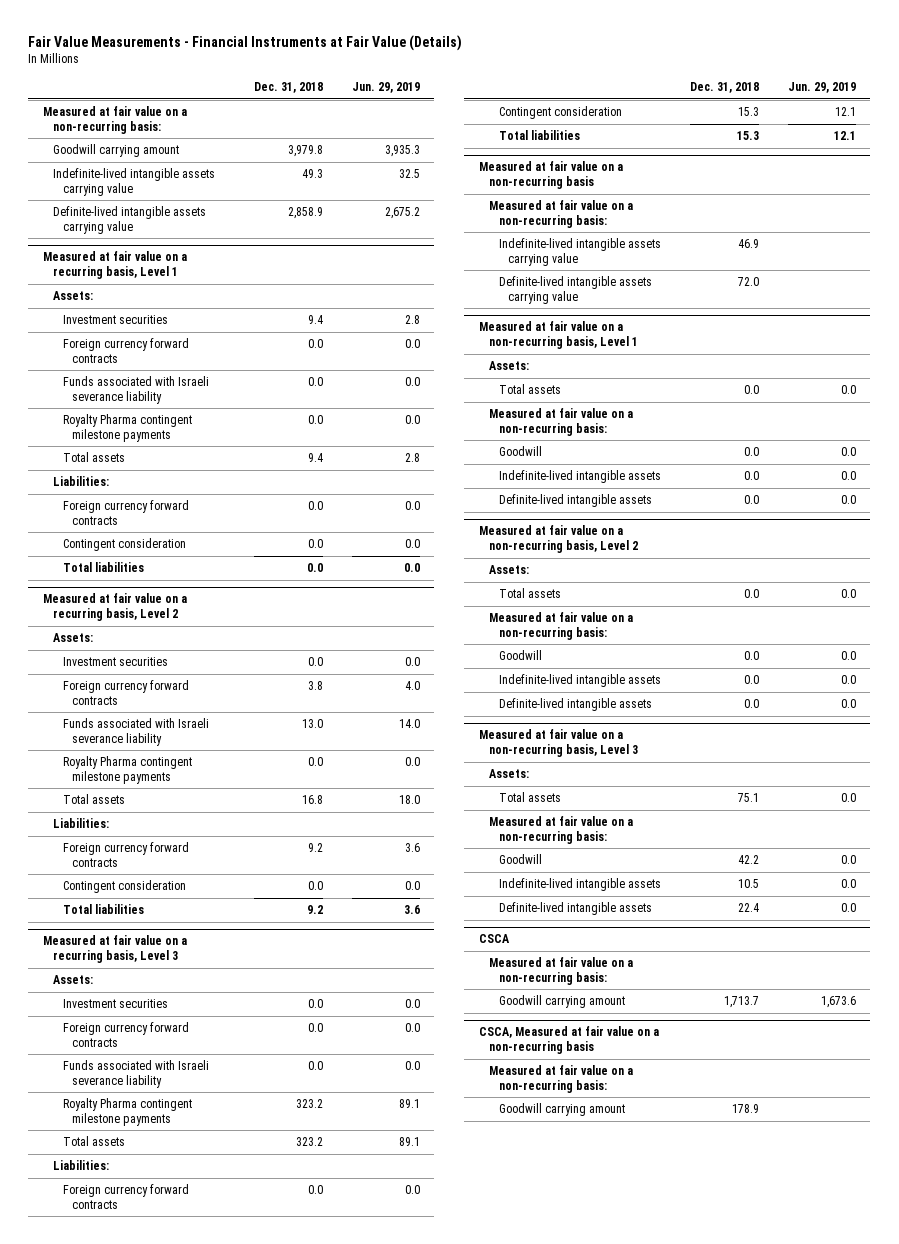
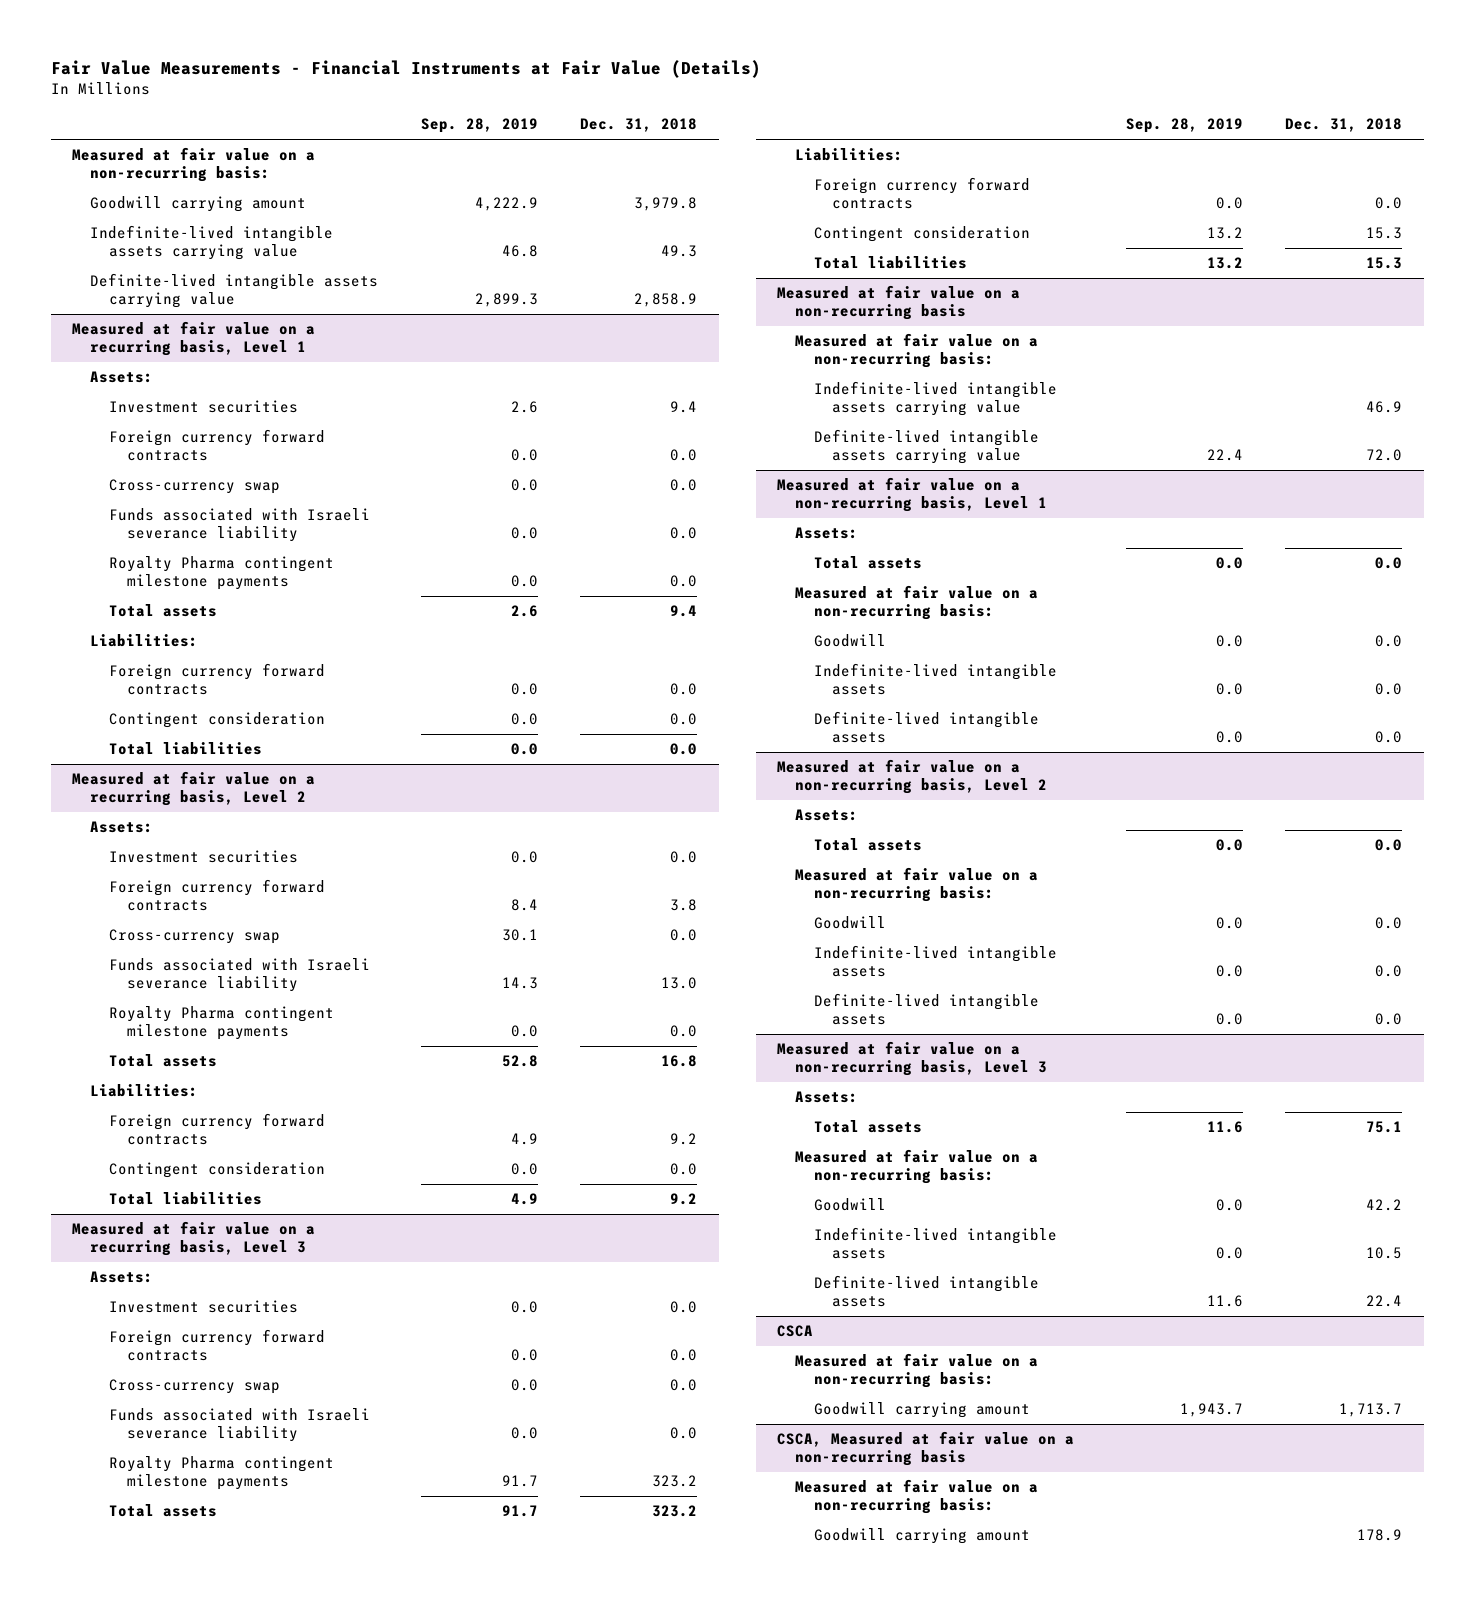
[351,82,420,94] Jun. 29, 2019 -> none
none -> [420,118,538,134] Sep. 28, 2019
none -> [108,479,280,495] Cross-currency swap
none -> [108,929,280,945] Cross-currency swap
none -> [108,1379,280,1395] Cross-currency swap

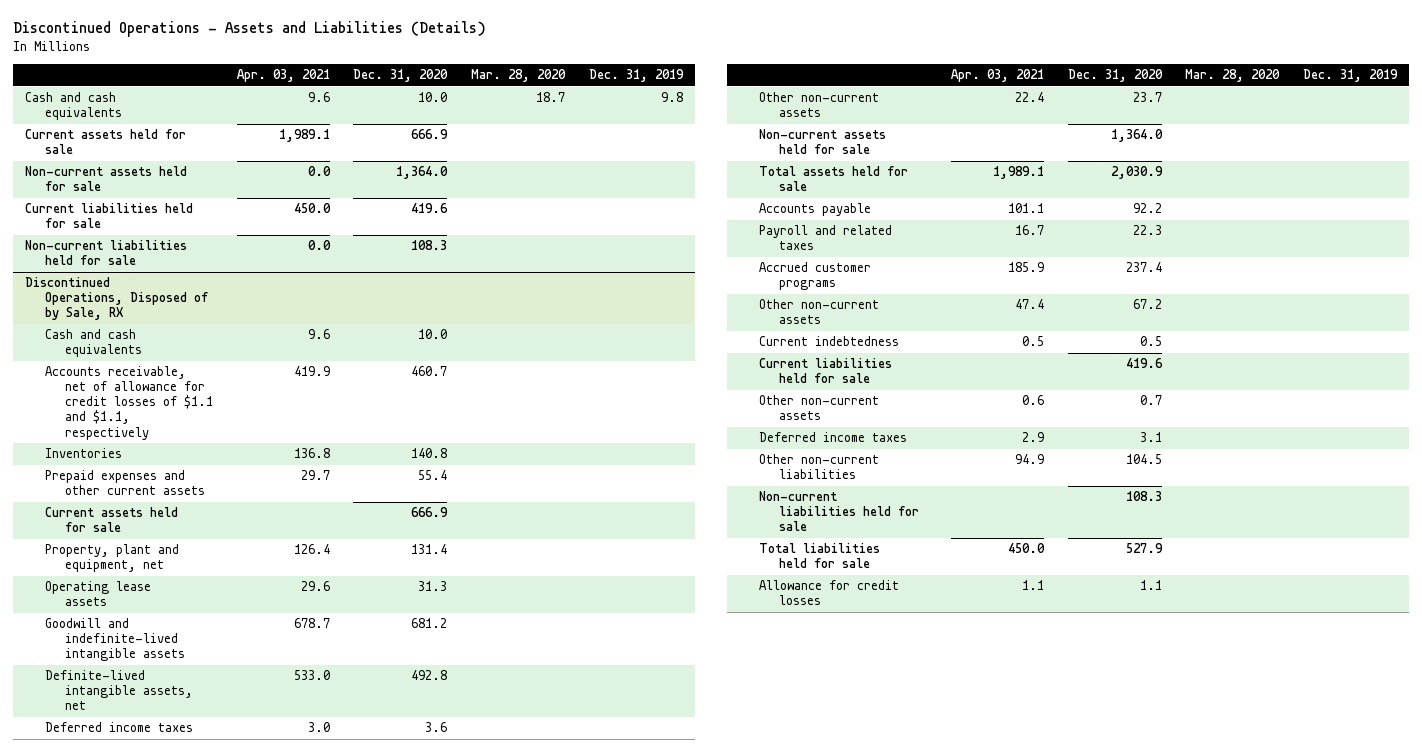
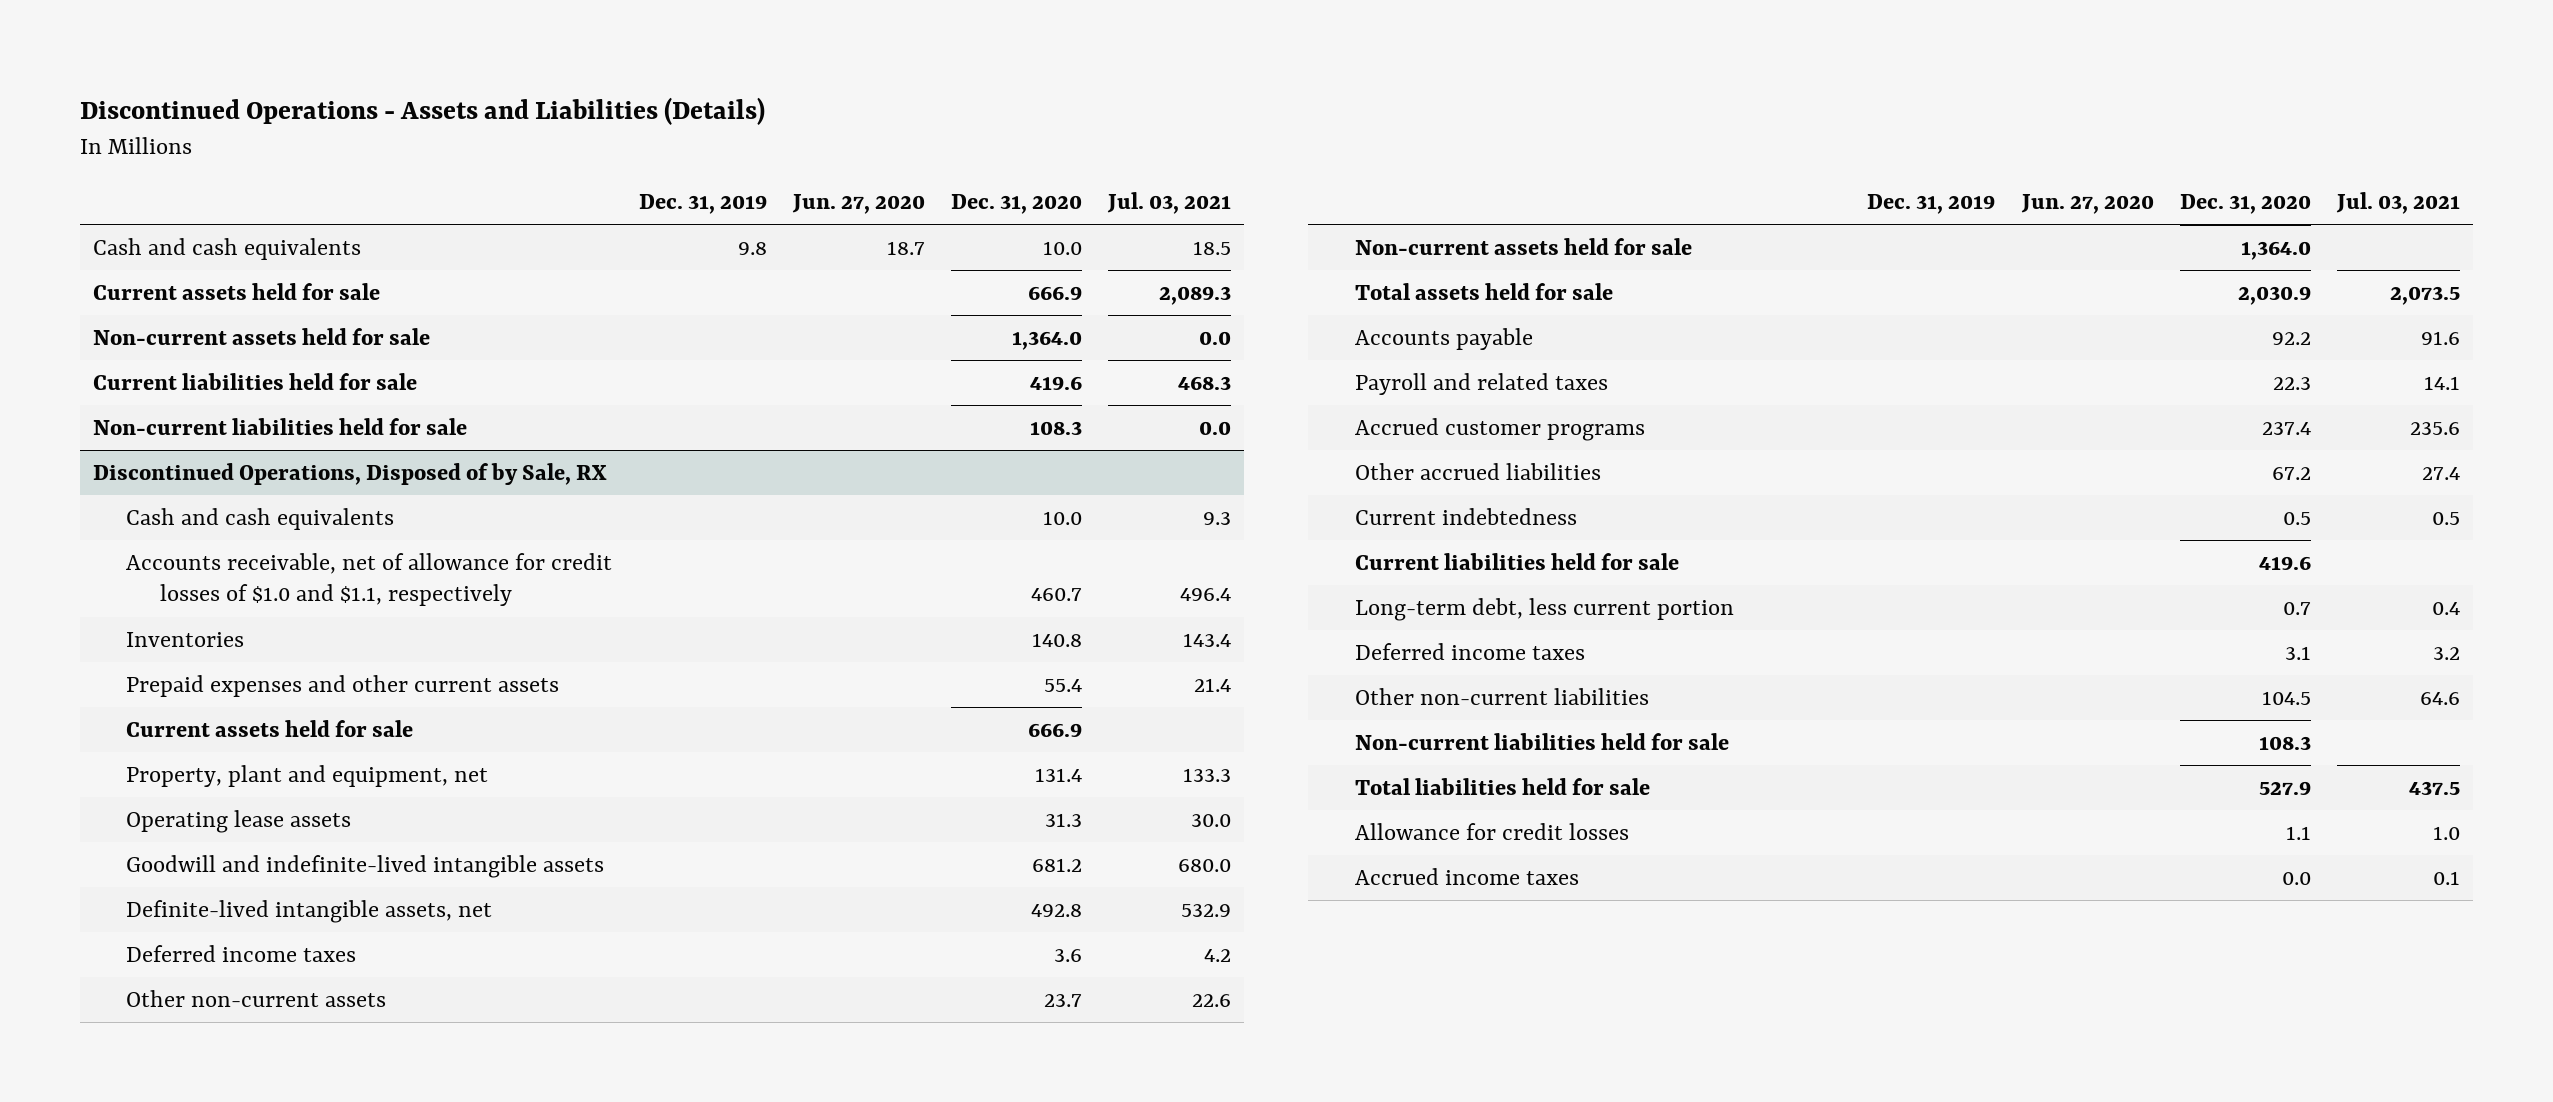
[236,69,330,83] Apr. 03, 2021 -> none
[471,69,567,83] Mar. 28, 2020 -> none
none -> [791,194,925,215] Jun. 27, 2020
none -> [1107,192,1232,215] Jul. 03, 2021
[44,366,213,440] Accounts receivable, net of allowance for credit losses of $1.1 and $1.1, respectively -> [126,552,613,607] Accounts receivable, net of allowance for credit losses of $1.0 and $1.1, respectively
[759,299,880,325] Other non-current assets -> [1355,462,1602,480] Other accrued liabilities
[759,395,880,421] Other non-current assets -> [1355,597,1735,621] Long-term debt, less current portion
none -> [1355,867,1580,885] Accrued income taxes

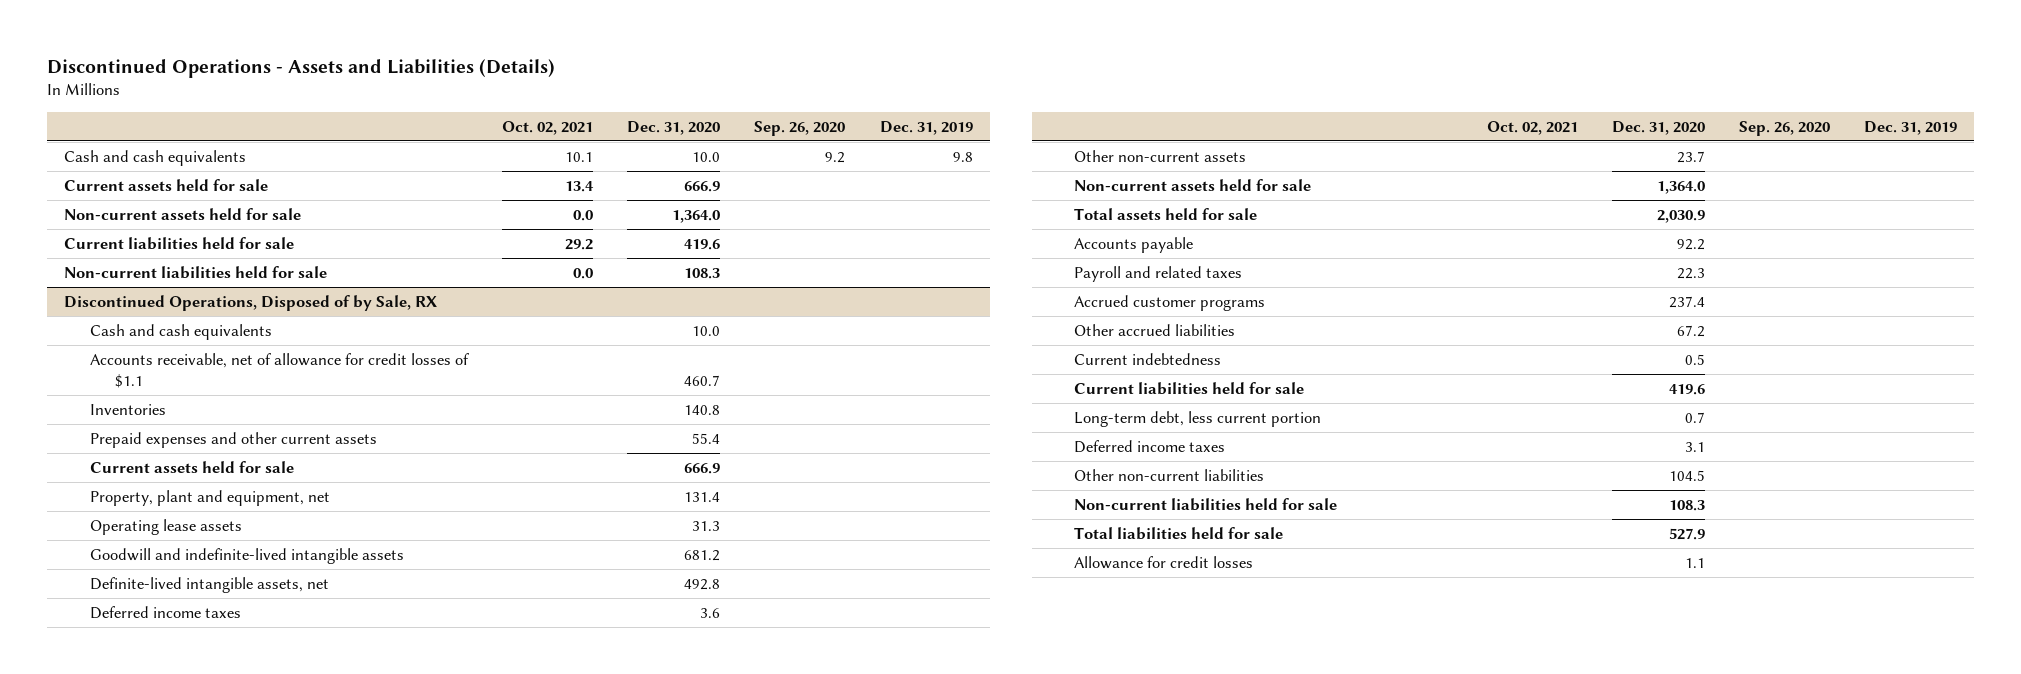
[791,194,925,215] Jun. 27, 2020 -> none
[1107,192,1232,215] Jul. 03, 2021 -> none
none -> [501,121,593,136] Oct. 02, 2021
none -> [754,121,846,137] Sep. 26, 2020
[126,552,613,607] Accounts receivable, net of allowance for credit losses of $1.0 and $1.1, respectively -> [89,352,469,388] Accounts receivable, net of allowance for credit losses of $1.1
[1355,867,1580,885] Accrued income taxes -> none

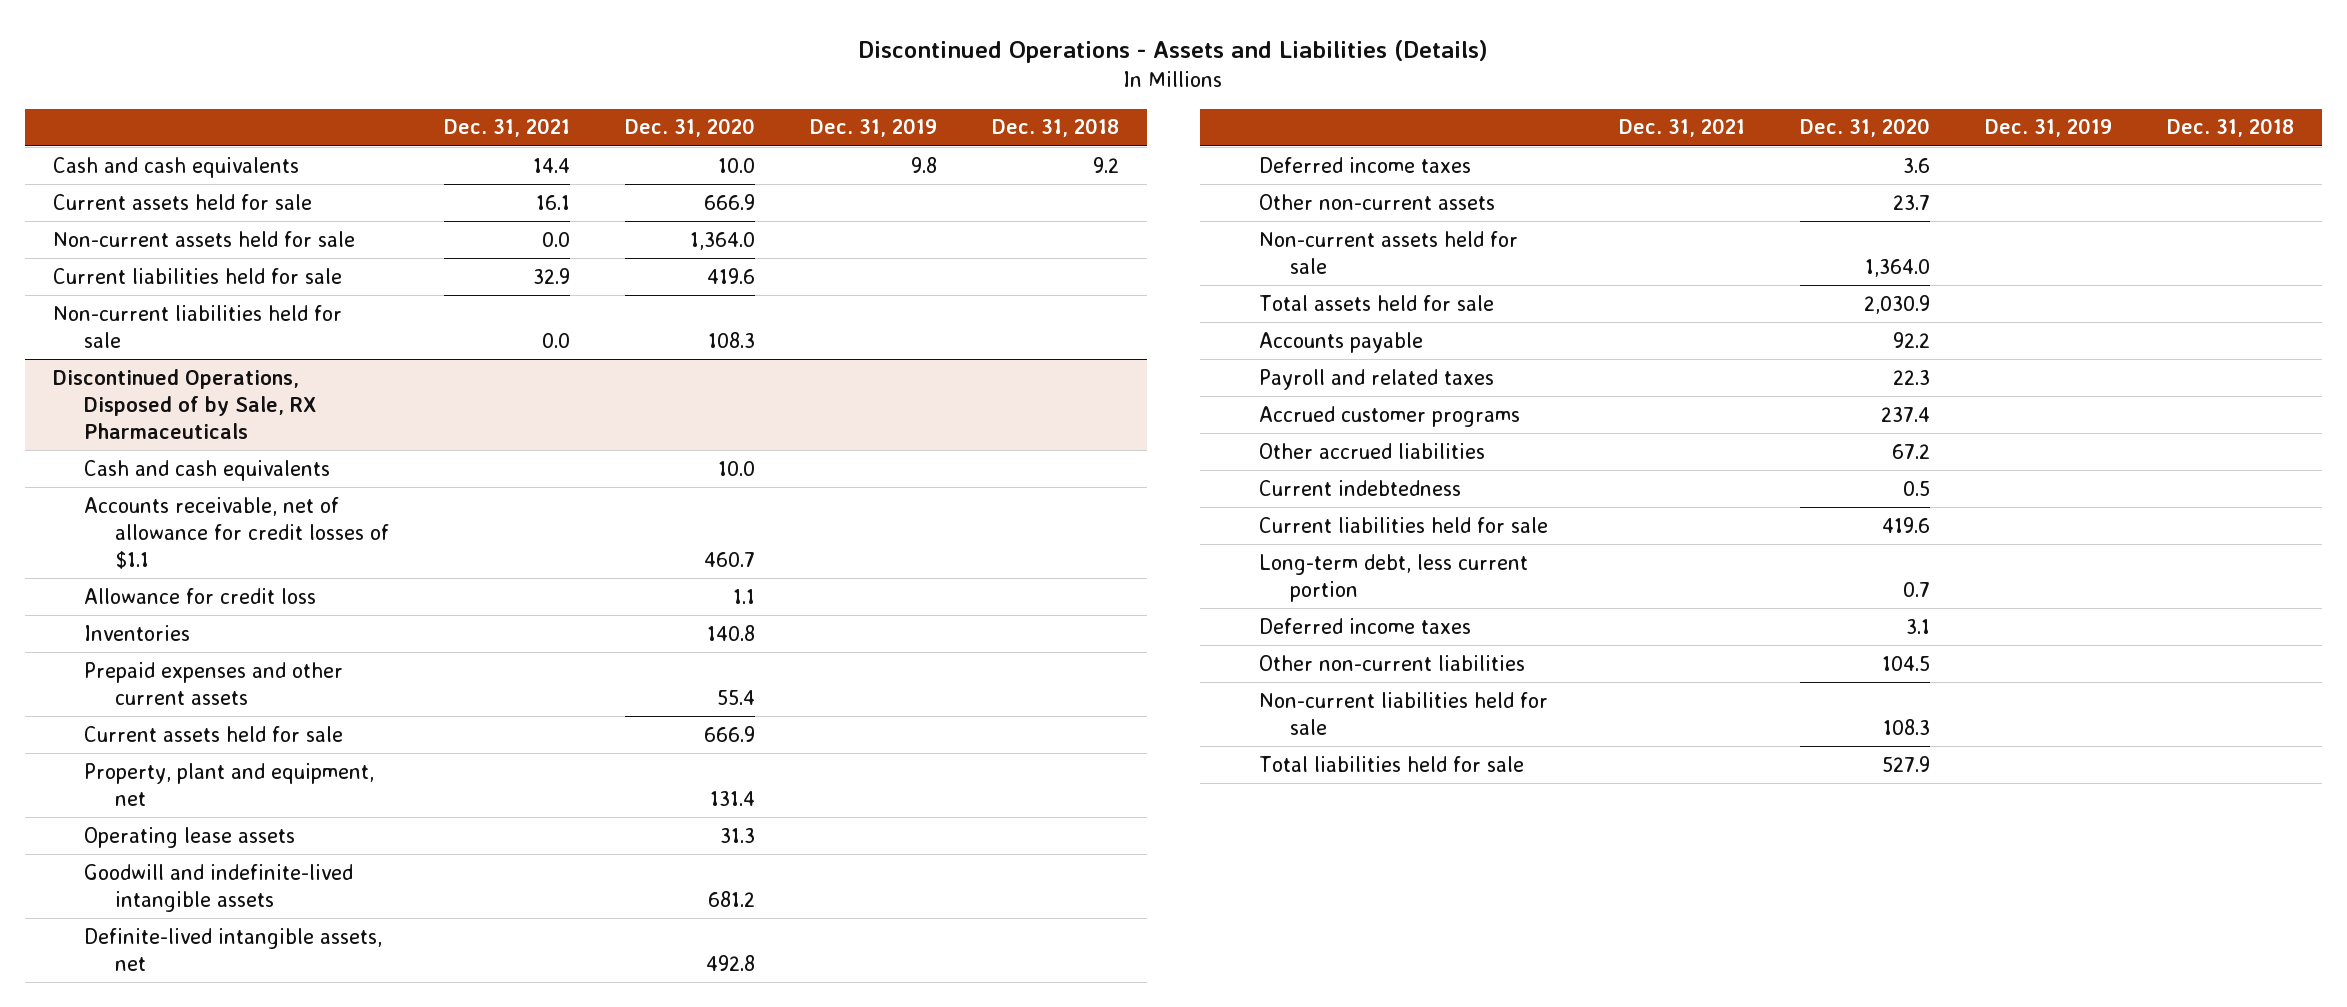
[501,121,593,136] Oct. 02, 2021 -> none
[754,121,846,137] Sep. 26, 2020 -> none
none -> [444,118,571,138] Dec. 31, 2021
none -> [992,118,1120,138] Dec. 31, 2018
[63,294,437,311] Discontinued Operations, Disposed of by Sale, RX -> [52,368,316,439] Discontinued Operations, Disposed of by Sale, RX Pharmaceuticals
none -> [83,587,316,604] Allowance for credit loss
[1074,555,1254,569] Allowance for credit losses -> none

